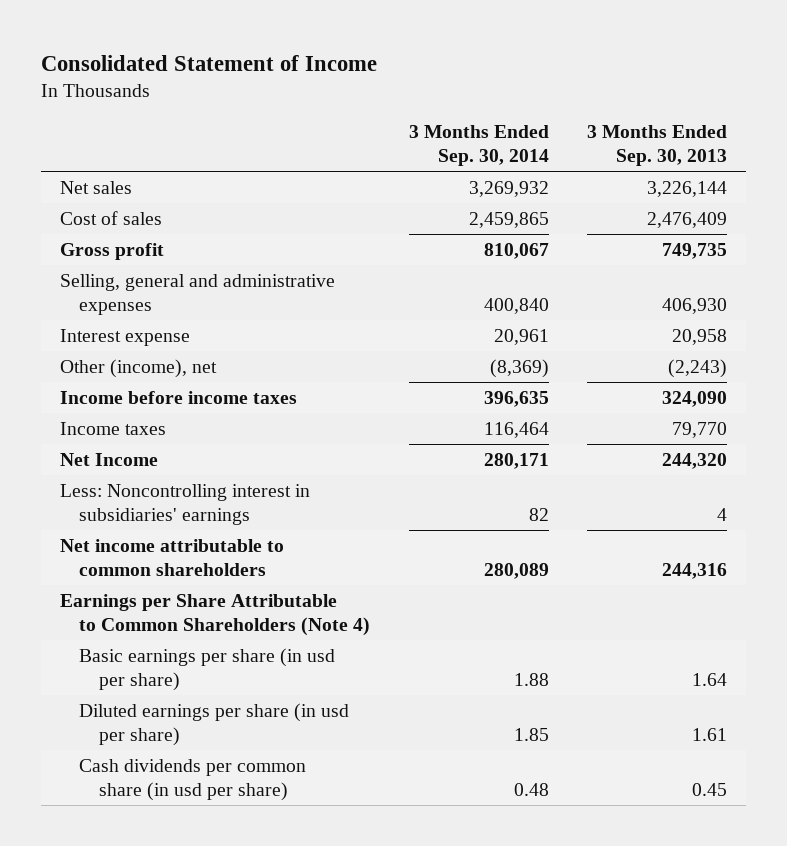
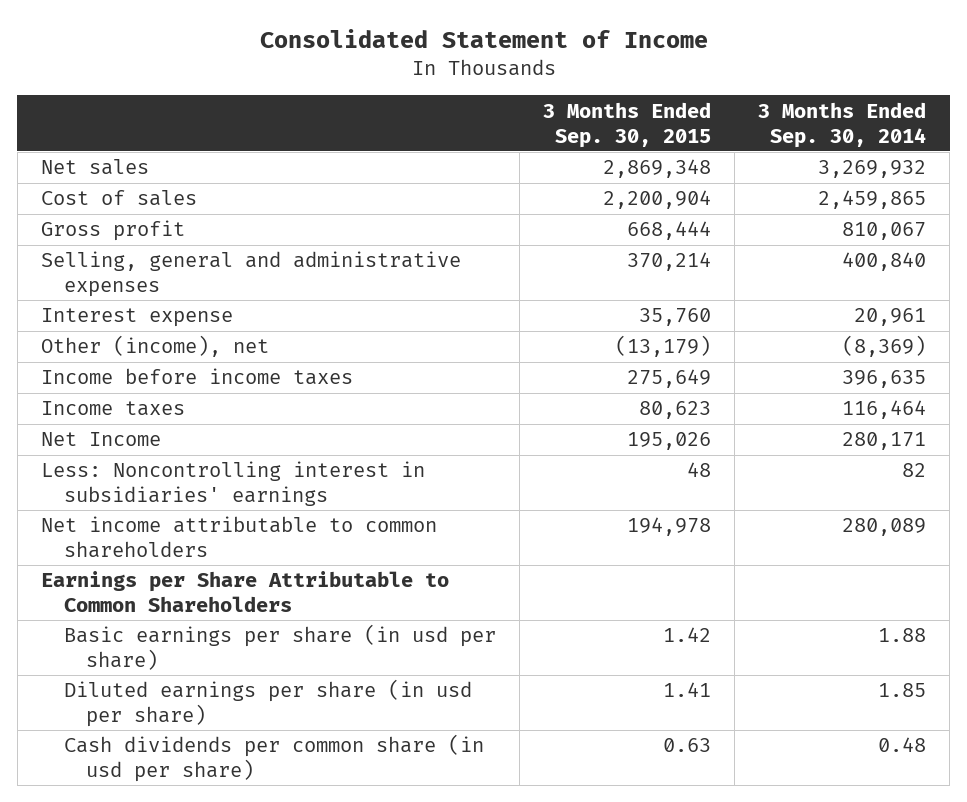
[587,124,728,167] 3 Months Ended Sep. 30, 2013 -> none
none -> [542,101,711,148] 3 Months Ended Sep. 30, 2015
[59,593,371,636] Earnings per Share Attributable to Common Shareholders (Note 4) -> [41,571,450,613] Earnings per Share Attributable to Common Shareholders

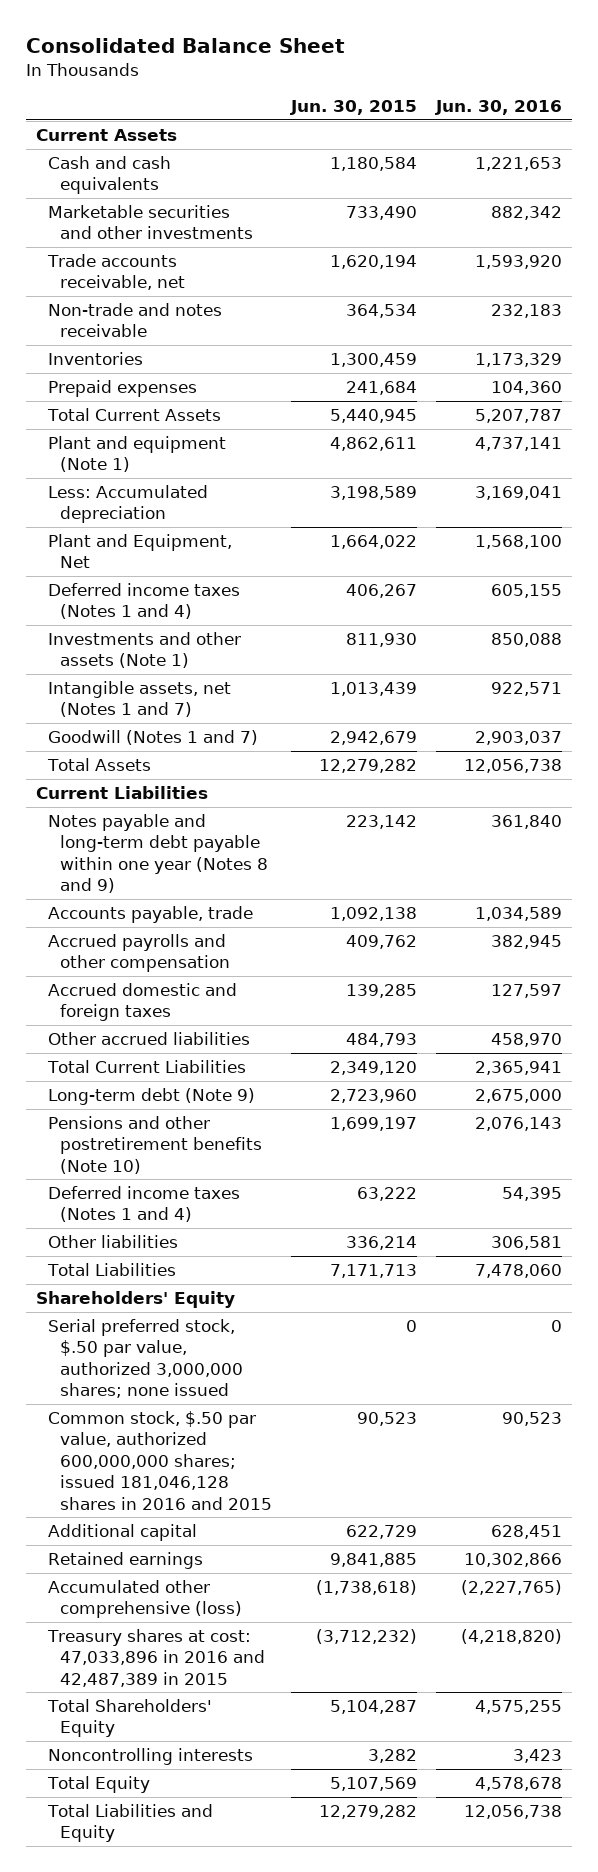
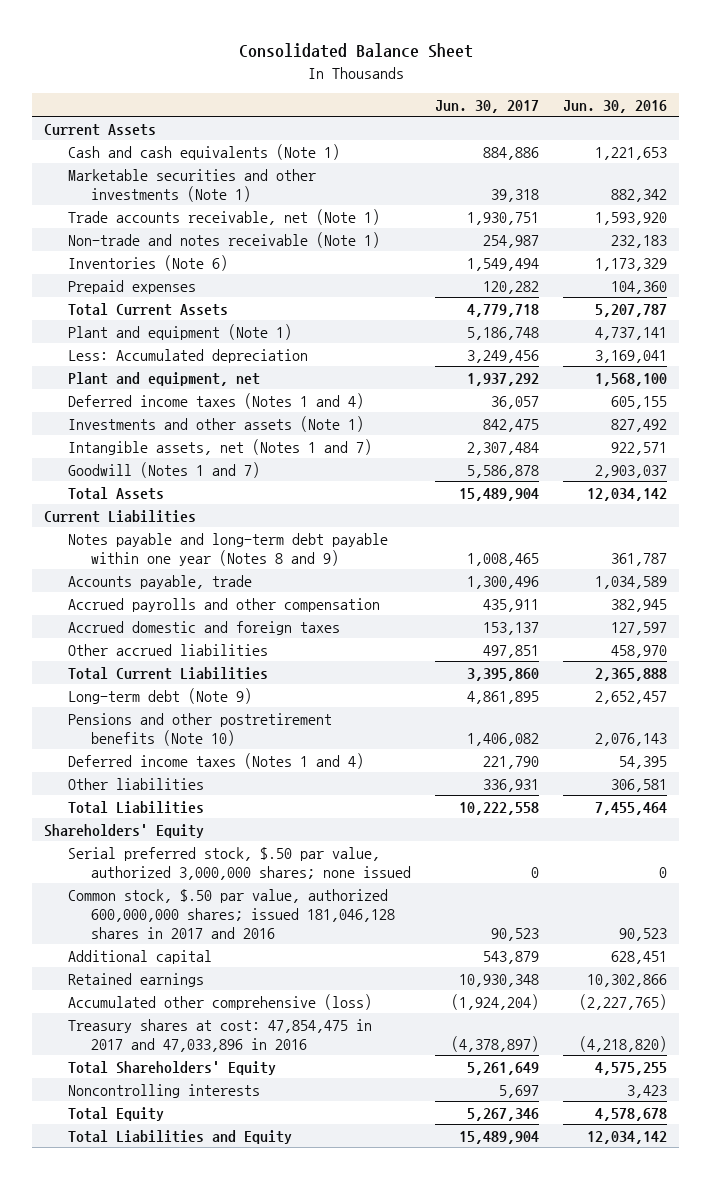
[289,100,417,116] Jun. 30, 2015 -> none
none -> [435,99,540,113] Jun. 30, 2017
[47,155,171,195] Cash and cash equivalents -> [67,143,340,160] Cash and cash equivalents (Note 1)
[47,204,253,240] Marketable securities and other investments -> [67,168,316,202] Marketable securities and other investments (Note 1)
[46,253,185,291] Trade accounts receivable, net -> [67,208,380,225] Trade accounts receivable, net (Note 1)
[47,302,222,338] Non-trade and notes receivable -> [67,231,380,248] Non-trade and notes receivable (Note 1)
[47,351,143,365] Inventories -> [67,254,228,271] Inventories (Note 6)
[47,533,232,569] Plant and Equipment, Net -> [67,371,260,386] Plant and equipment, net
[491,632,563,647] 850,088 -> [611,418,668,432] 827,492
[464,758,563,773] 12,056,738 -> [587,487,668,501] 12,034,142
[491,814,563,829] 361,840 -> [611,552,668,566] 361,787
[475,1060,563,1075] 2,365,941 -> [595,667,668,681] 2,365,888
[475,1088,563,1103] 2,675,000 -> [595,690,668,704] 2,652,457
[475,1263,563,1278] 7,478,060 -> [595,801,668,815] 7,455,464
[47,1410,272,1510] Common stock, $.50 par value, authorized 600,000,000 shares; issued 181,046,128 shares in 2016 and 2015 -> [67,888,396,939] Common stock, $.50 par value, authorized 600,000,000 shares; issued 181,046,128 shares in 2017 and 2016
[46,1628,265,1687] Treasury shares at cost: 47,033,896 in 2016 and 42,487,389 in 2015 -> [67,1018,372,1052] Treasury shares at cost: 47,854,475 in 2017 and 47,033,896 in 2016
[464,1804,563,1819] 12,056,738 -> [587,1130,668,1144] 12,034,142

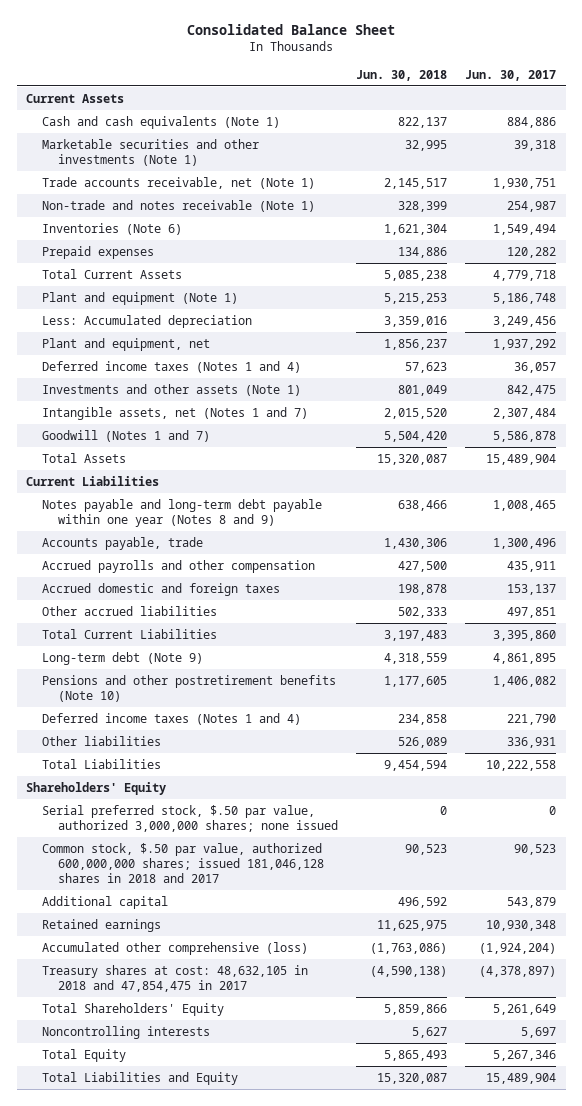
[563,99,668,113] Jun. 30, 2016 -> none
none -> [356,69,448,81] Jun. 30, 2018
[67,888,396,939] Common stock, $.50 par value, authorized 600,000,000 shares; issued 181,046,128 shares in 2017 and 2016 -> [41,842,324,883] Common stock, $.50 par value, authorized 600,000,000 shares; issued 181,046,128 shares in 2018 and 2017
[67,1018,372,1052] Treasury shares at cost: 47,854,475 in 2017 and 47,033,896 in 2016 -> [41,964,308,992] Treasury shares at cost: 48,632,105 in 2018 and 47,854,475 in 2017

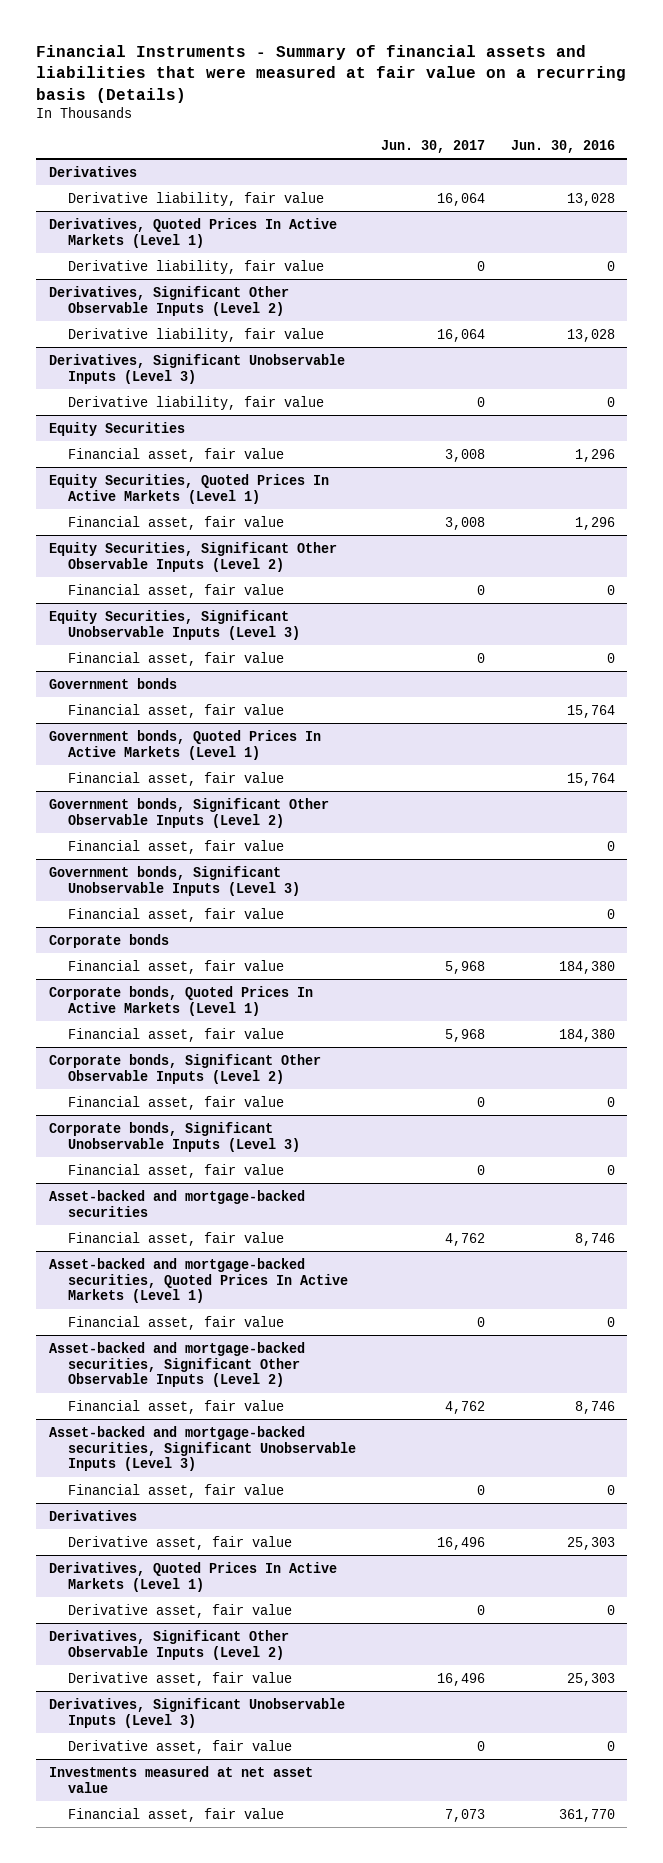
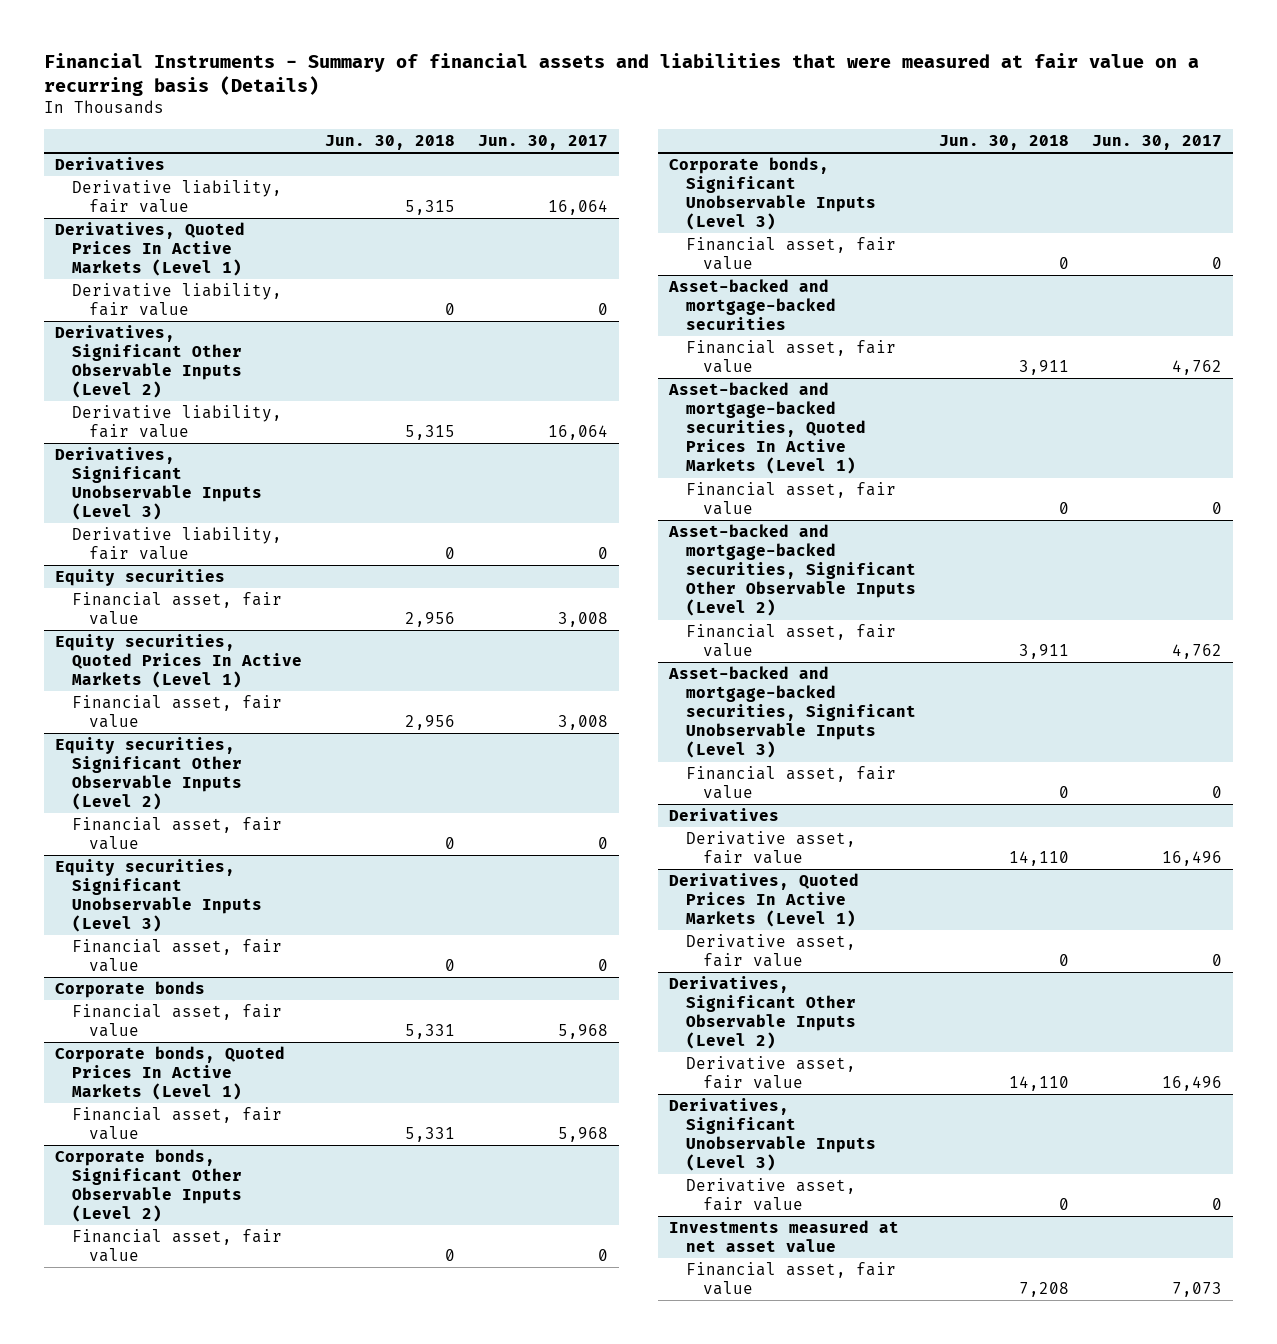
[510,139,615,153] Jun. 30, 2016 -> none
none -> [324,134,455,150] Jun. 30, 2018
[48,421,185,436] Equity Securities -> [55,569,226,587] Equity securities
[48,473,329,504] Equity Securities, Quoted Prices In Active Markets (Level 1) -> [55,634,303,689] Equity securities, Quoted Prices In Active Markets (Level 1)
[48,541,337,572] Equity Securities, Significant Other Observable Inputs (Level 2) -> [55,737,243,811] Equity securities, Significant Other Observable Inputs (Level 2)
[48,609,300,640] Equity Securities, Significant Unobservable Inputs (Level 3) -> [55,859,263,933] Equity securities, Significant Unobservable Inputs (Level 3)
[48,677,177,689] Government bonds -> none
[67,703,284,718] Financial asset, fair value -> none
[48,729,321,760] Government bonds, Quoted Prices In Active Markets (Level 1) -> none
[67,771,284,786] Financial asset, fair value -> none
[48,797,329,828] Government bonds, Significant Other Observable Inputs (Level 2) -> none
[67,839,284,854] Financial asset, fair value -> none
[48,865,300,896] Government bonds, Significant Unobservable Inputs (Level 3) -> none
[67,907,284,922] Financial asset, fair value -> none

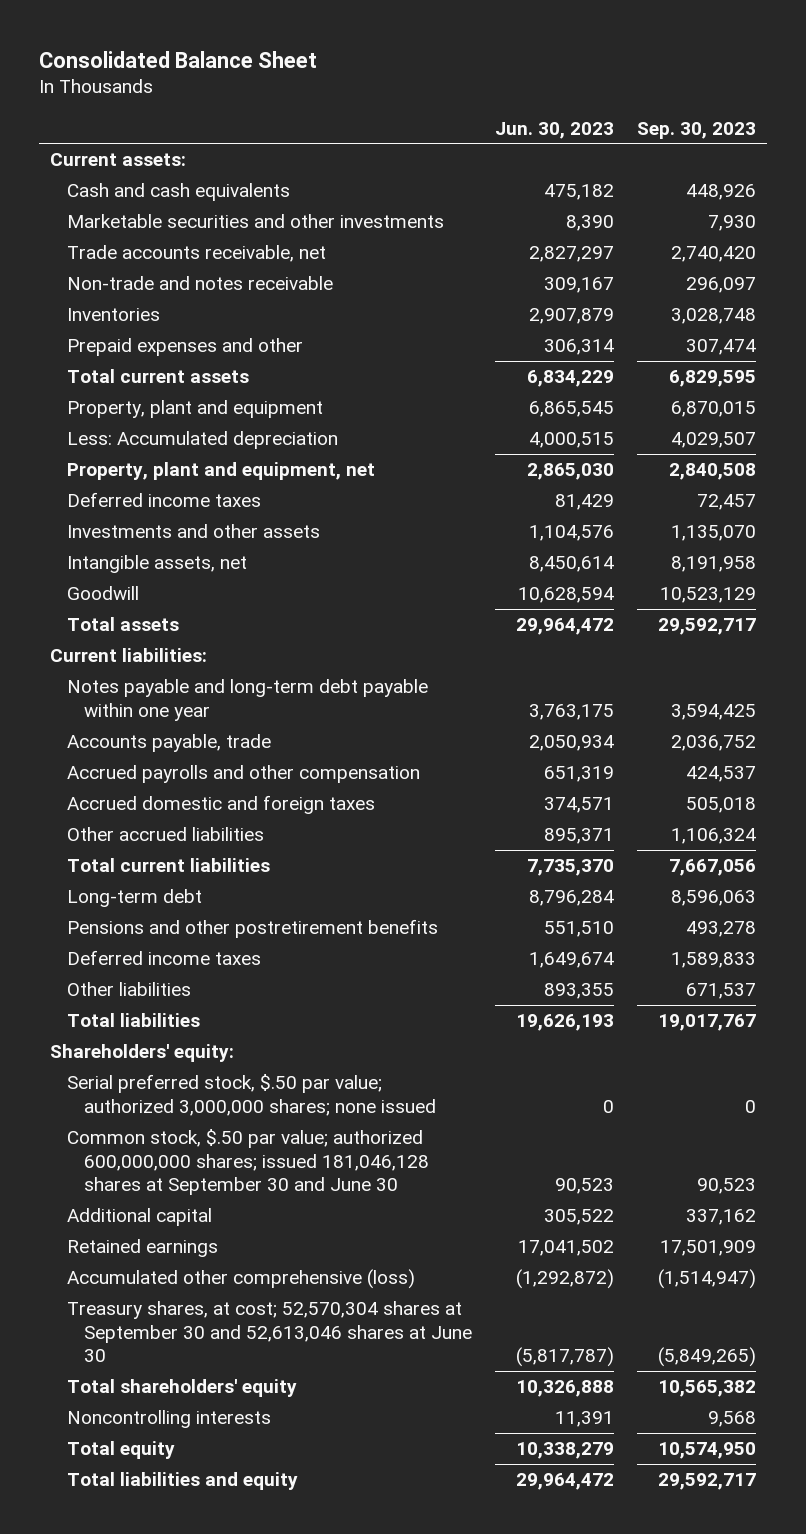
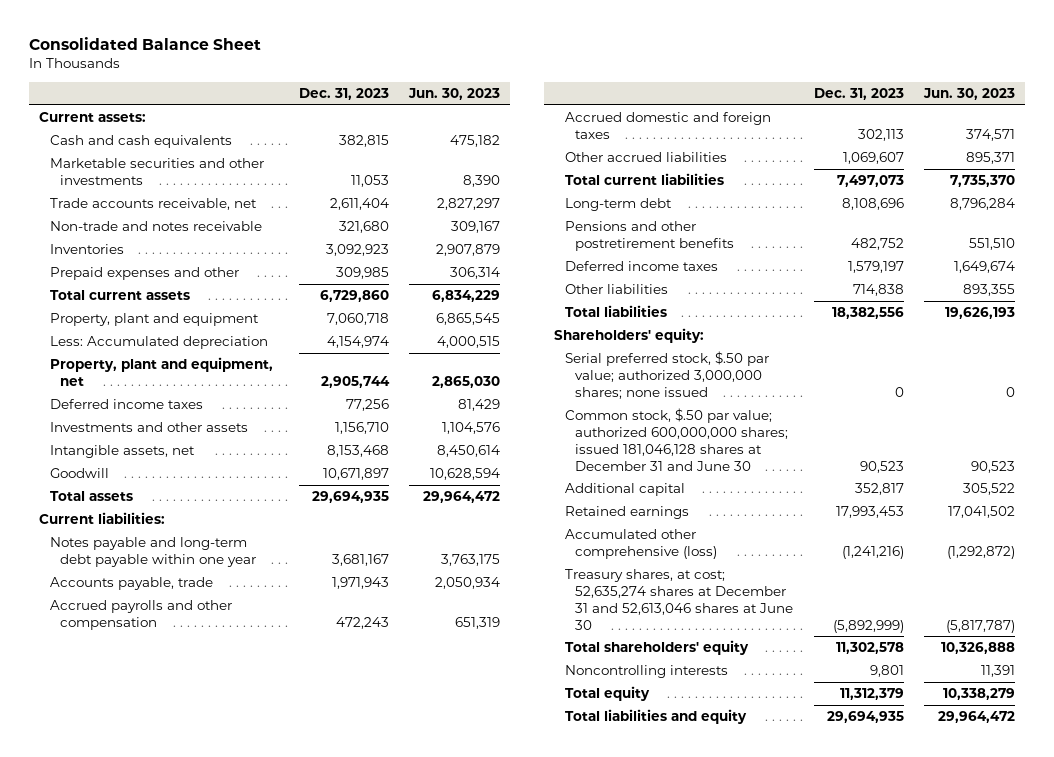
[636,121,756,139] Sep. 30, 2023 -> none
none -> [298,87,389,100] Dec. 31, 2023
[67,1129,429,1196] Common stock, $.50 par value; authorized 600,000,000 shares; issued 181,046,128 shares at September 30 and June 30 -> [564,408,789,471] Common stock, $.50 par value; authorized 600,000,000 shares; issued 181,046,128 shares at December 31 and June 30
[67,1301,472,1363] Treasury shares, at cost; 52,570,304 shares at September 30 and 52,613,046 shares at June 30 -> [564,569,794,630] Treasury shares, at cost; 52,635,274 shares at December 31 and 52,613,046 shares at June 30

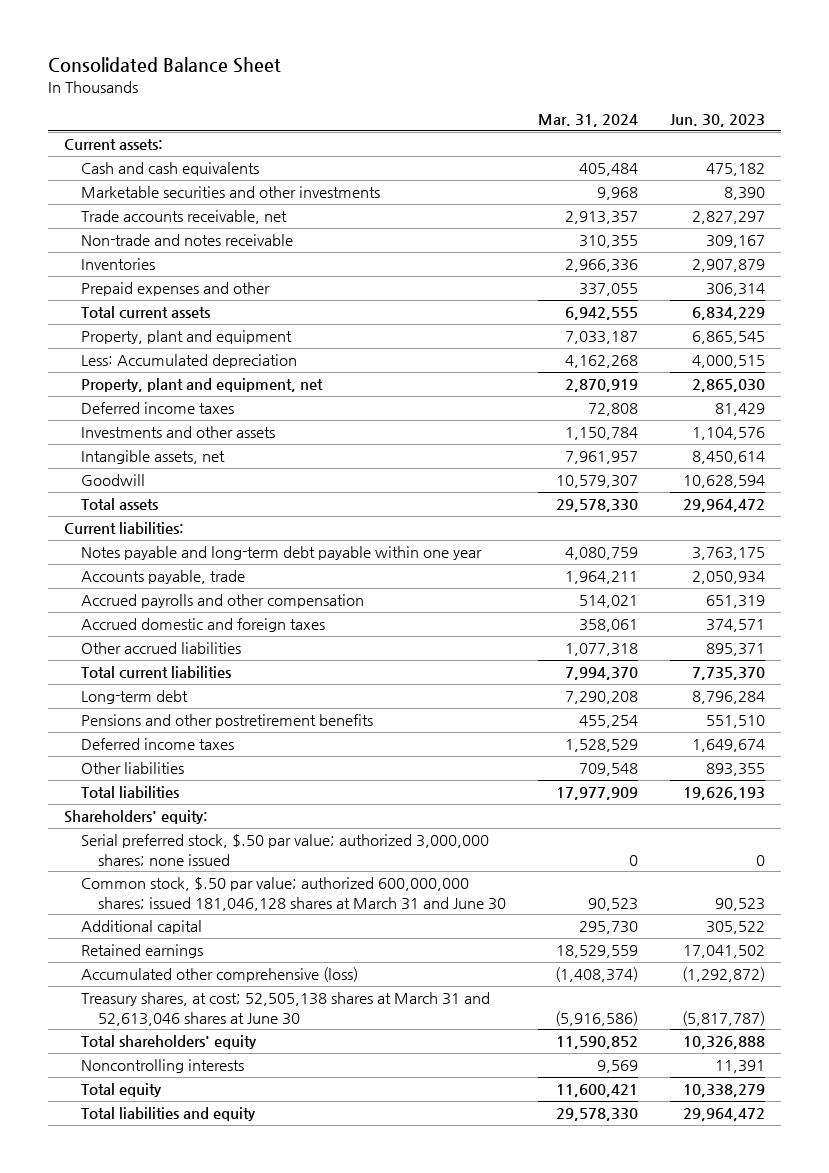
[298,87,389,100] Dec. 31, 2023 -> none
none -> [538,114,639,128] Mar. 31, 2024
[564,408,789,471] Common stock, $.50 par value; authorized 600,000,000 shares; issued 181,046,128 shares at December 31 and June 30 -> [80,877,506,911] Common stock, $.50 par value; authorized 600,000,000 shares; issued 181,046,128 shares at March 31 and June 30
[564,569,794,630] Treasury shares, at cost; 52,635,274 shares at December 31 and 52,613,046 shares at June 30 -> [80,992,490,1026] Treasury shares, at cost; 52,505,138 shares at March 31 and 52,613,046 shares at June 30

